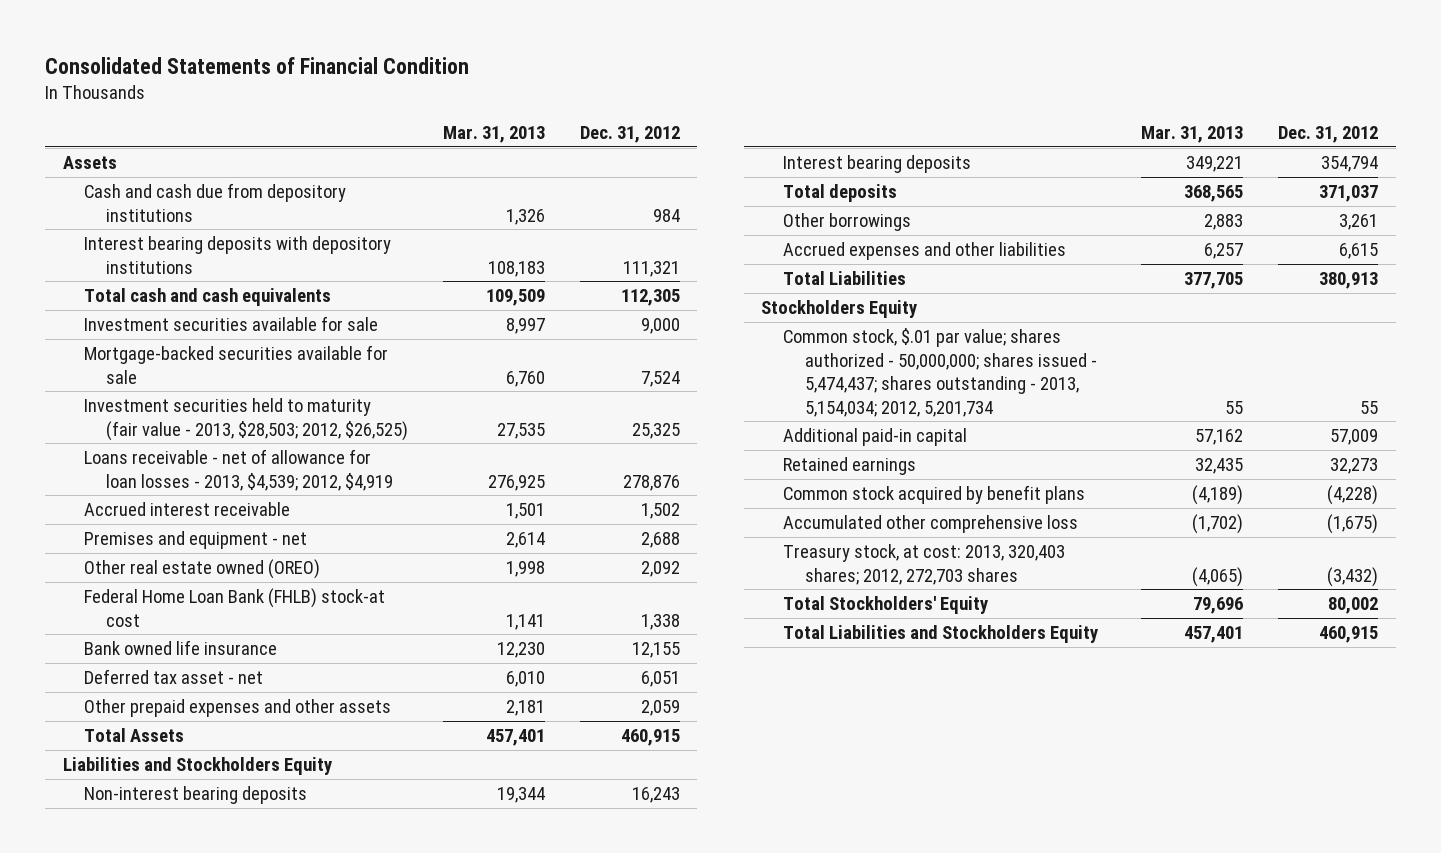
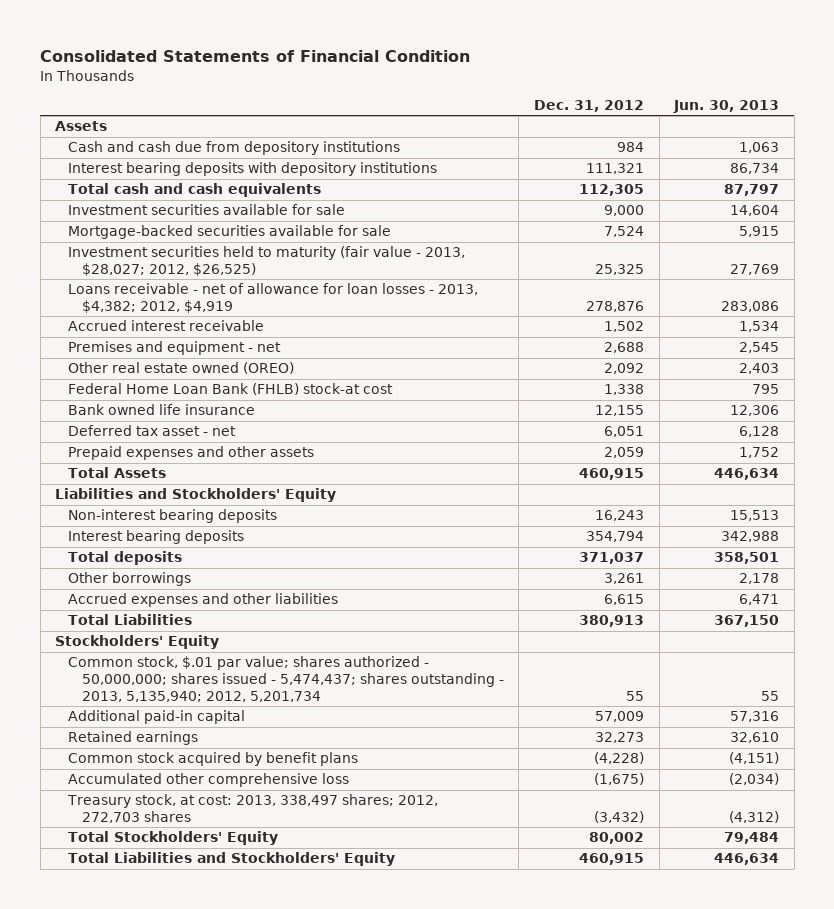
[443,125,546,143] Mar. 31, 2013 -> none
none -> [673,99,780,113] Jun. 30, 2013
[84,397,409,441] Investment securities held to maturity (fair value - 2013, $28,503; 2012, $26,525) -> [68,246,466,277] Investment securities held to maturity (fair value - 2013, $28,027; 2012, $26,525)
[84,448,394,491] Loans receivable - net of allowance for loan losses - 2013, $4,539; 2012, $4,919 -> [68,283,479,314] Loans receivable - net of allowance for loan losses - 2013, $4,382; 2012, $4,919
[84,698,392,717] Other prepaid expenses and other assets -> [68,446,315,461] Prepaid expenses and other assets
[62,756,332,775] Liabilities and Stockholders Equity -> [55,488,337,503] Liabilities and Stockholders' Equity
[761,299,918,318] Stockholders Equity -> [55,635,220,650] Stockholders' Equity
[782,327,1097,417] Common stock, $.01 par value; shares authorized - 50,000,000; shares issued - 5,474,437; shares outstanding - 2013, 5,154,034; 2012, 5,201,734 -> [68,656,504,702] Common stock, $.01 par value; shares authorized - 50,000,000; shares issued - 5,474,437; shares outstanding - 2013, 5,135,940; 2012, 5,201,734
[782,543,1065,585] Treasury stock, at cost: 2013, 320,403 shares; 2012, 272,703 shares -> [67,794,439,824] Treasury stock, at cost: 2013, 338,497 shares; 2012, 272,703 shares
[782,624,1098,643] Total Liabilities and Stockholders Equity -> [68,852,396,867] Total Liabilities and Stockholders' Equity

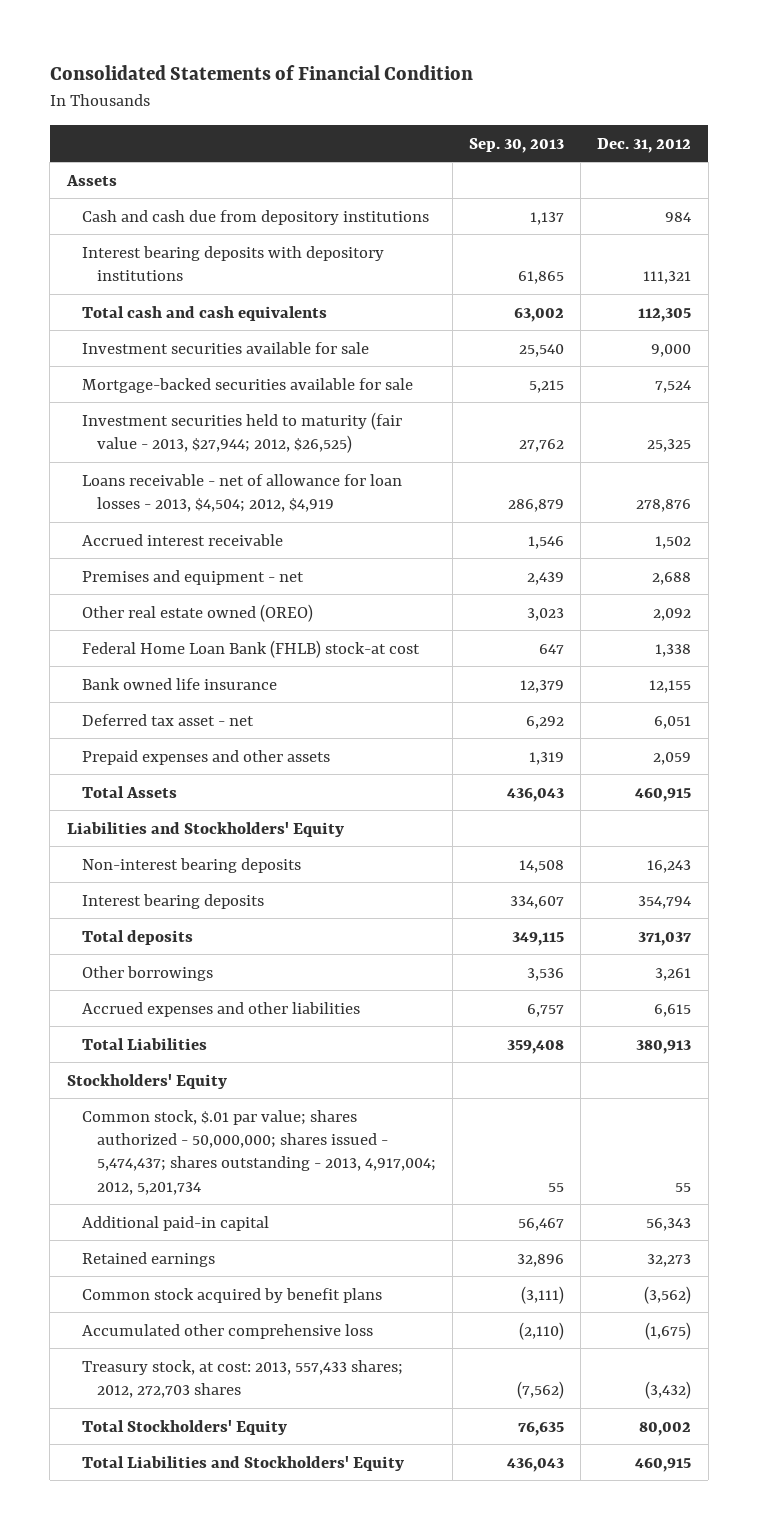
[673,99,780,113] Jun. 30, 2013 -> none
none -> [469,137,565,153] Sep. 30, 2013
[68,246,466,277] Investment securities held to maturity (fair value - 2013, $28,027; 2012, $26,525) -> [81,411,402,453] Investment securities held to maturity (fair value - 2013, $27,944; 2012, $26,525)
[68,283,479,314] Loans receivable - net of allowance for loan losses - 2013, $4,382; 2012, $4,919 -> [81,473,402,512] Loans receivable - net of allowance for loan losses - 2013, $4,504; 2012, $4,919
[68,656,504,702] Common stock, $.01 par value; shares authorized - 50,000,000; shares issued - 5,474,437; shares outstanding - 2013, 5,135,940; 2012, 5,201,734 -> [81,1109,436,1195] Common stock, $.01 par value; shares authorized - 50,000,000; shares issued - 5,474,437; shares outstanding - 2013, 4,917,004; 2012, 5,201,734
[594,711,644,723] 57,009 -> [646,1217,692,1231] 56,343
[593,752,644,765] (4,228) -> [644,1285,692,1304] (3,562)
[67,794,439,824] Treasury stock, at cost: 2013, 338,497 shares; 2012, 272,703 shares -> [81,1359,403,1398] Treasury stock, at cost: 2013, 557,433 shares; 2012, 272,703 shares

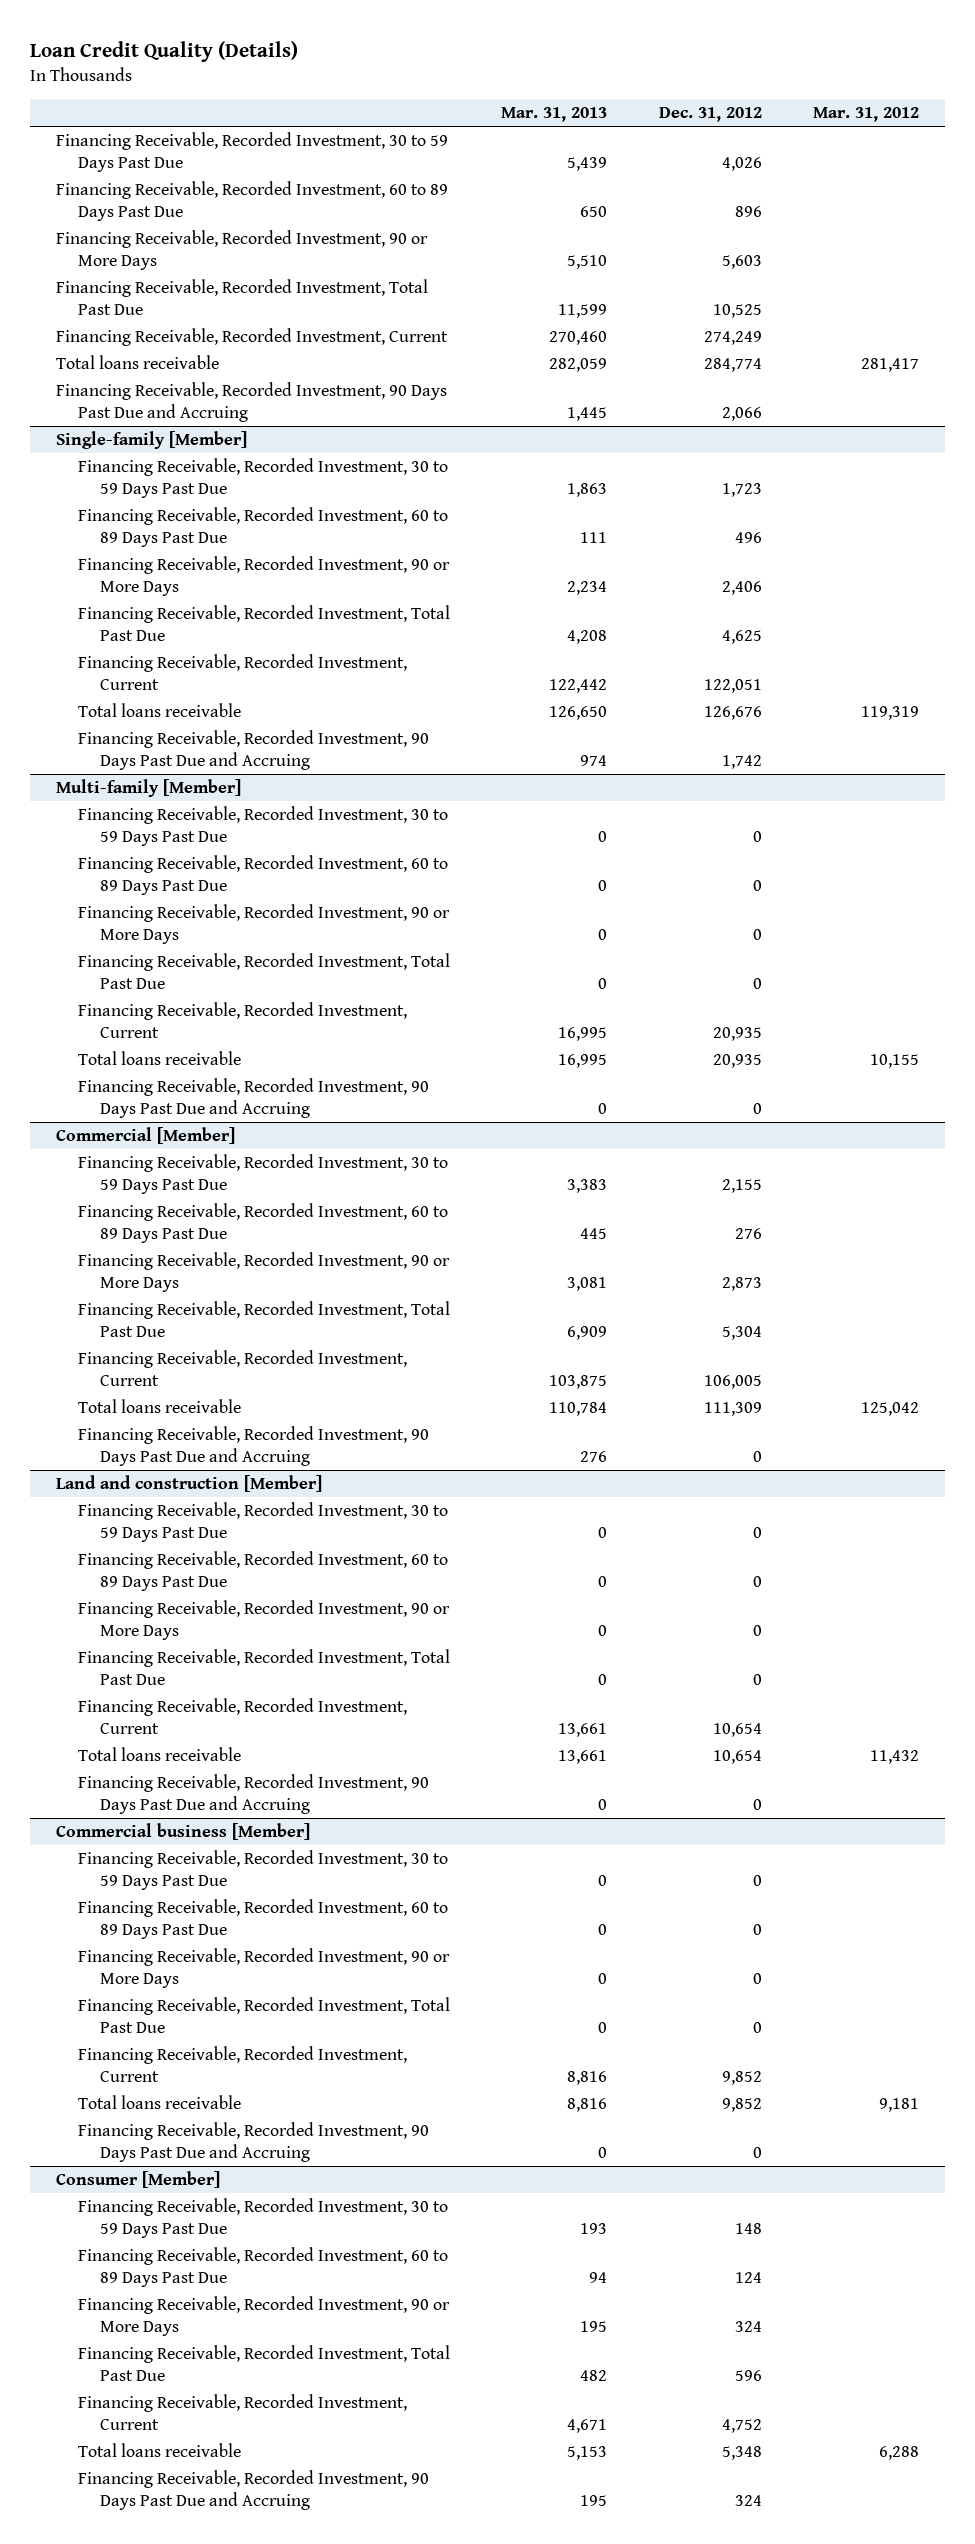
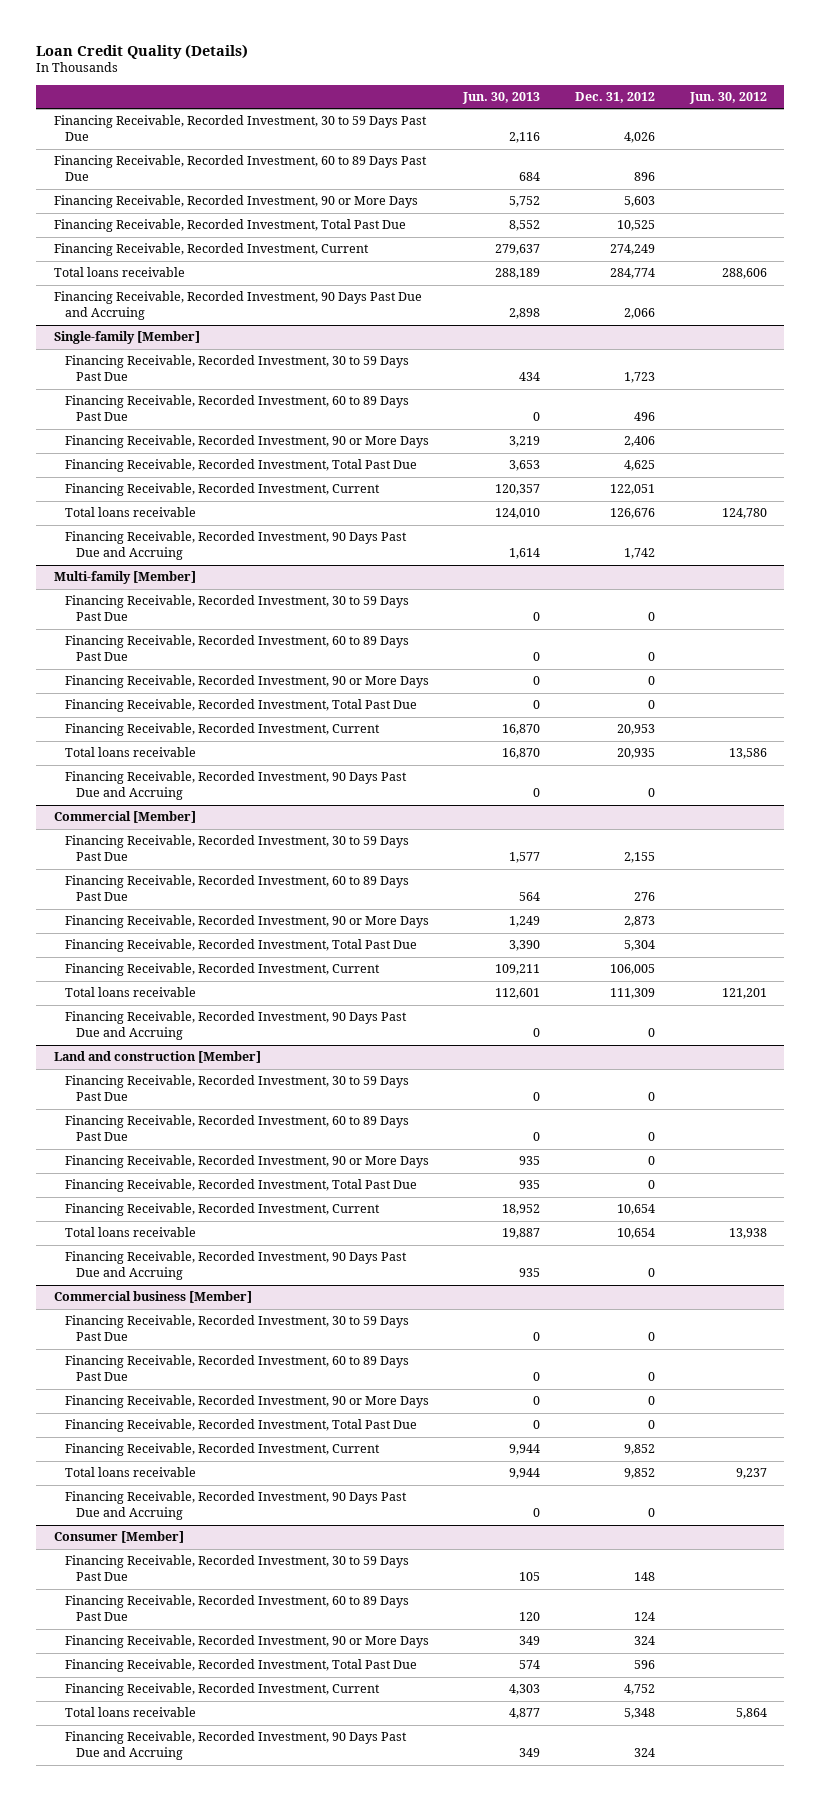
[501,107,608,123] Mar. 31, 2013 -> none
[813,107,920,123] Mar. 31, 2012 -> none
none -> [462,92,541,105] Jun. 30, 2013
none -> [688,92,767,105] Jun. 30, 2012
[712,1027,762,1042] 20,935 -> [617,724,656,736] 20,953

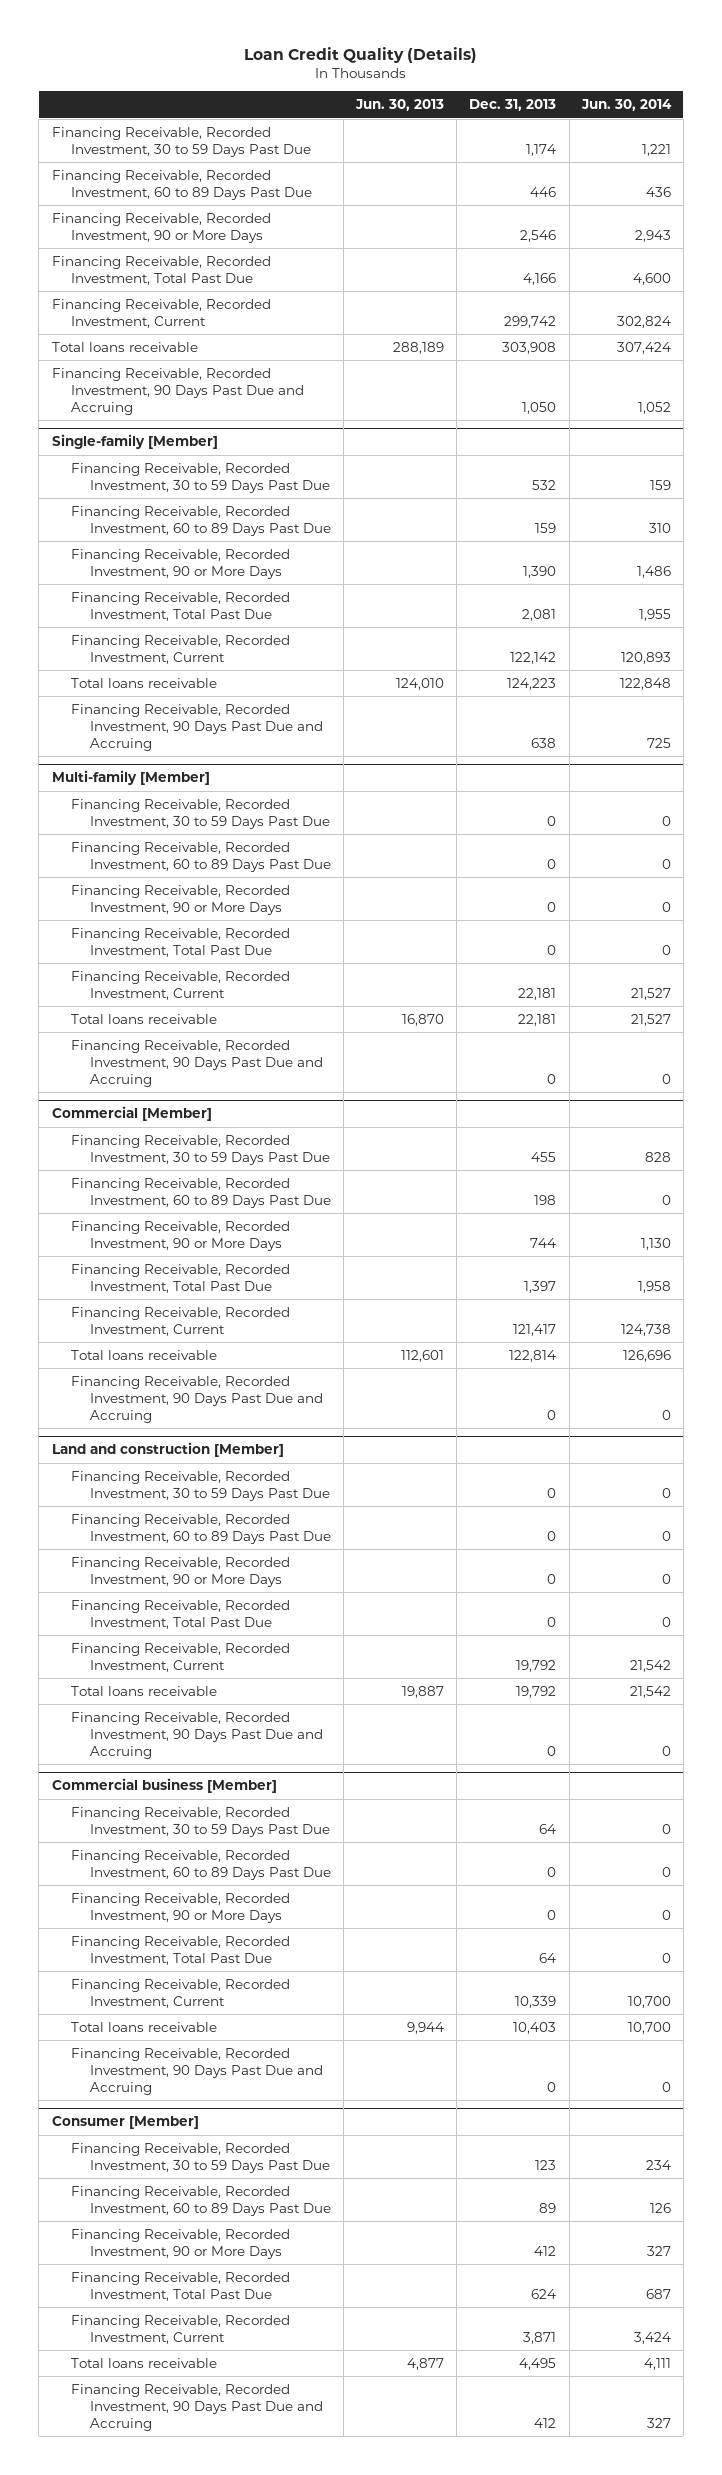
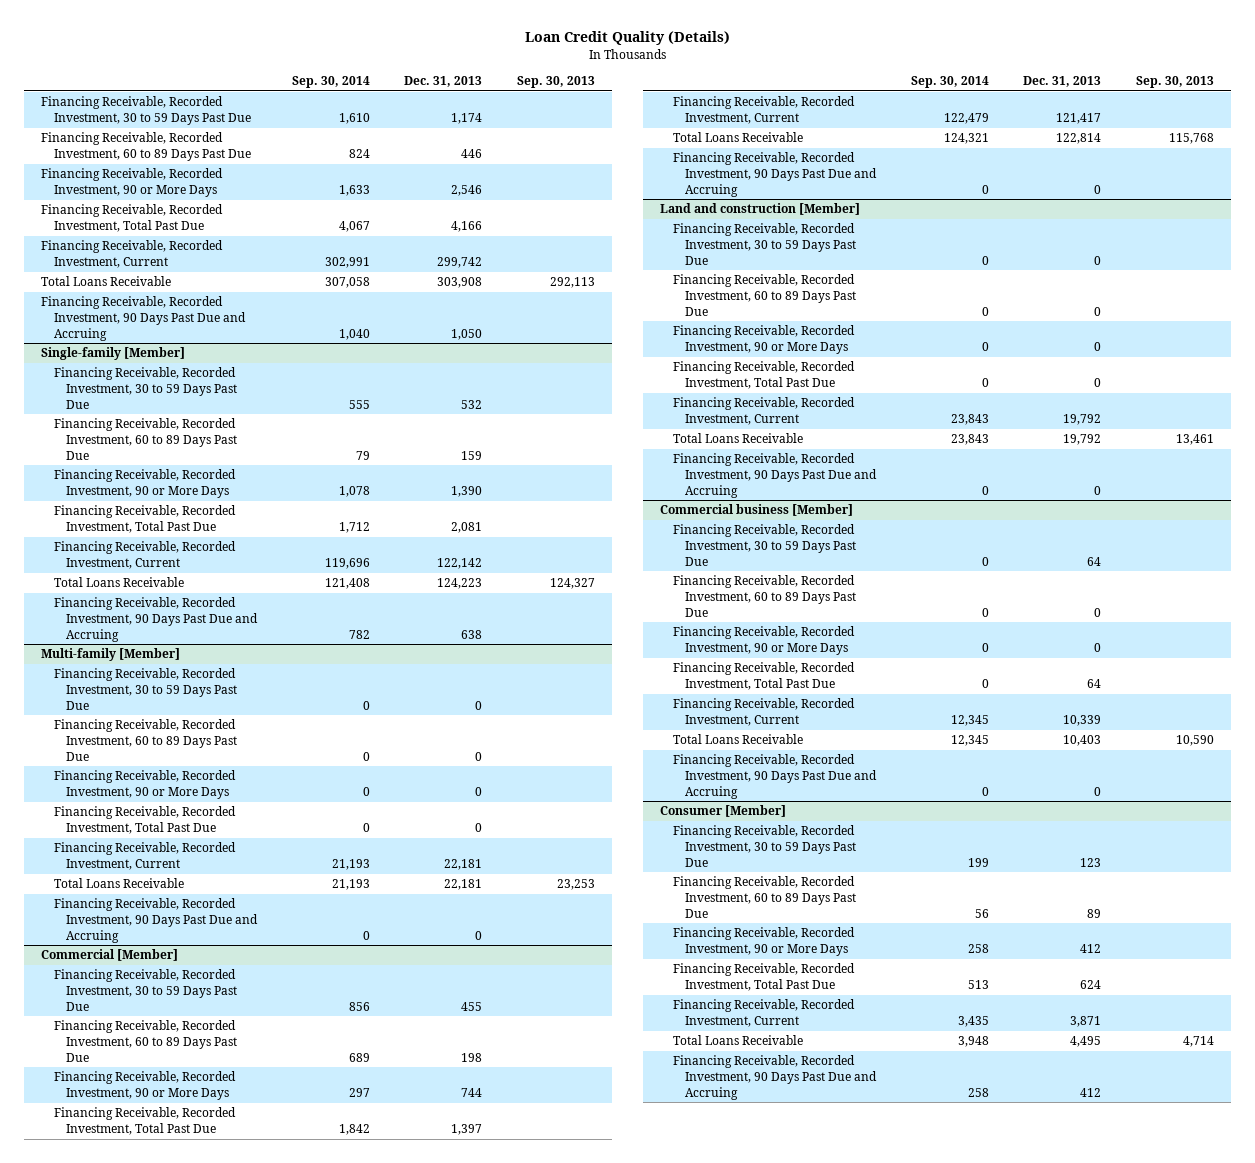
[355,99,445,112] Jun. 30, 2013 -> none
[580,99,672,112] Jun. 30, 2014 -> none
none -> [291,76,370,89] Sep. 30, 2014
none -> [517,76,596,89] Sep. 30, 2013
[51,341,198,352] Total loans receivable -> [40,276,171,287] Total Loans Receivable
[70,677,217,688] Total loans receivable -> [53,577,184,588] Total Loans Receivable
[70,1013,217,1024] Total loans receivable -> [53,878,184,889] Total Loans Receivable
[70,1349,217,1360] Total loans receivable -> [672,132,803,143] Total Loans Receivable
[70,1685,217,1696] Total loans receivable -> [672,433,803,444] Total Loans Receivable
[70,2021,217,2032] Total loans receivable -> [672,734,803,745] Total Loans Receivable
[70,2357,217,2368] Total loans receivable -> [672,1035,803,1046] Total Loans Receivable

